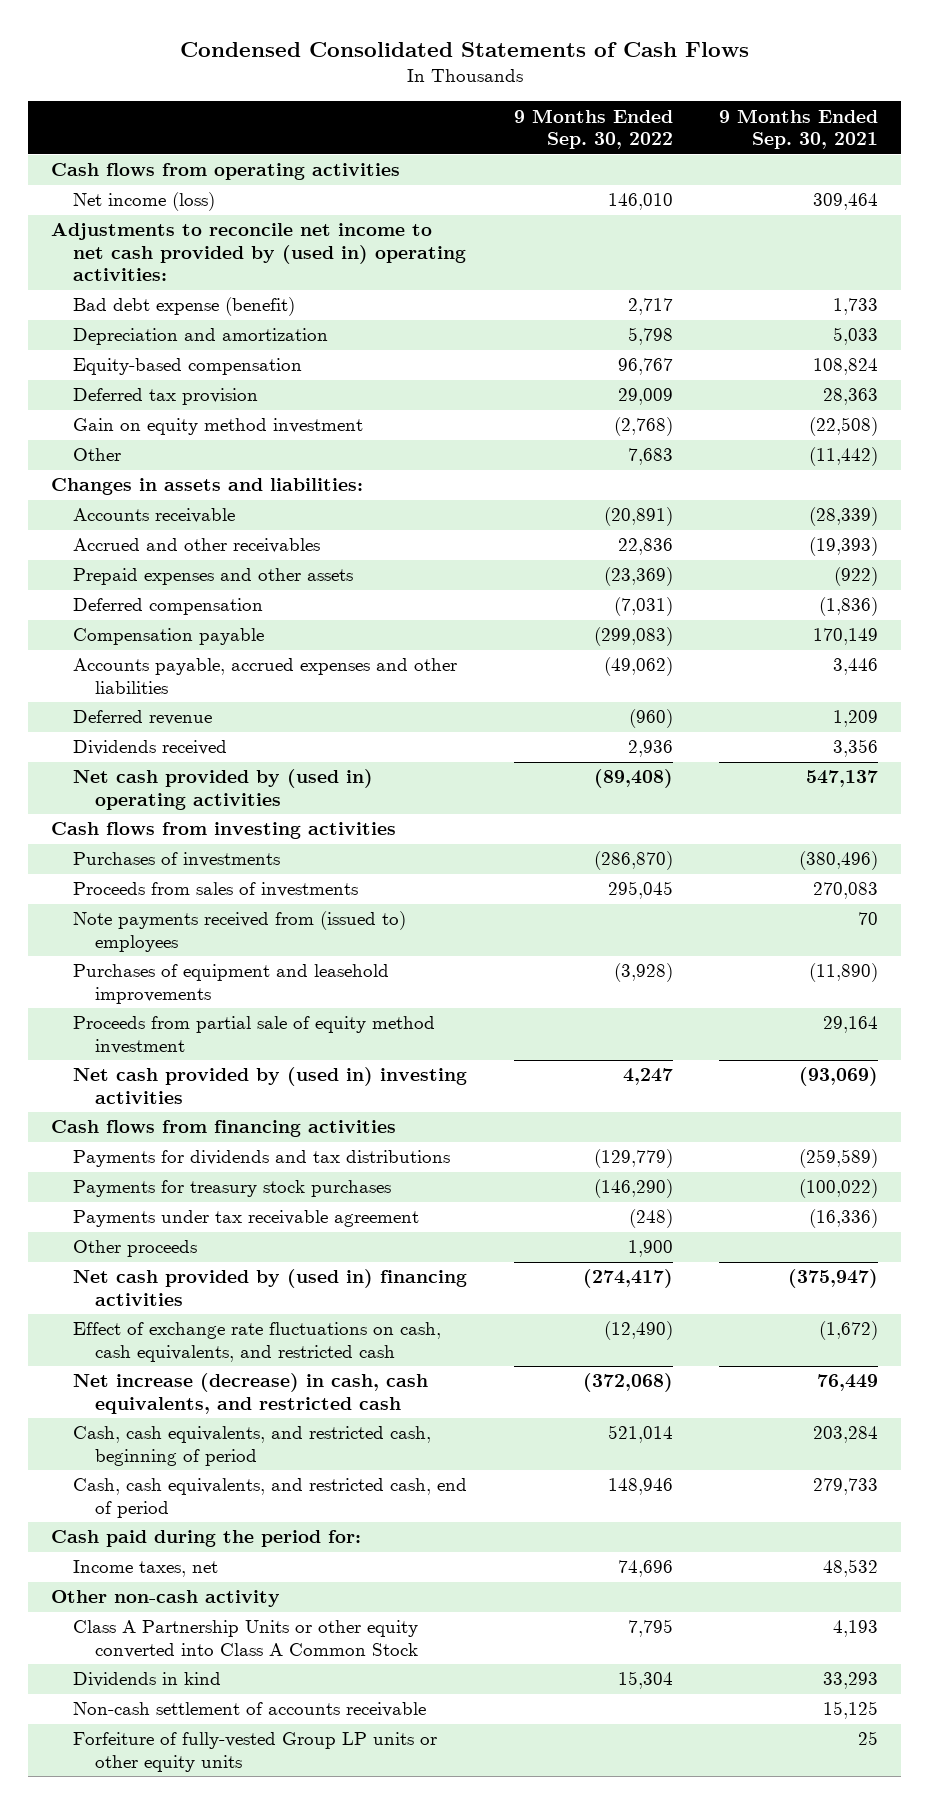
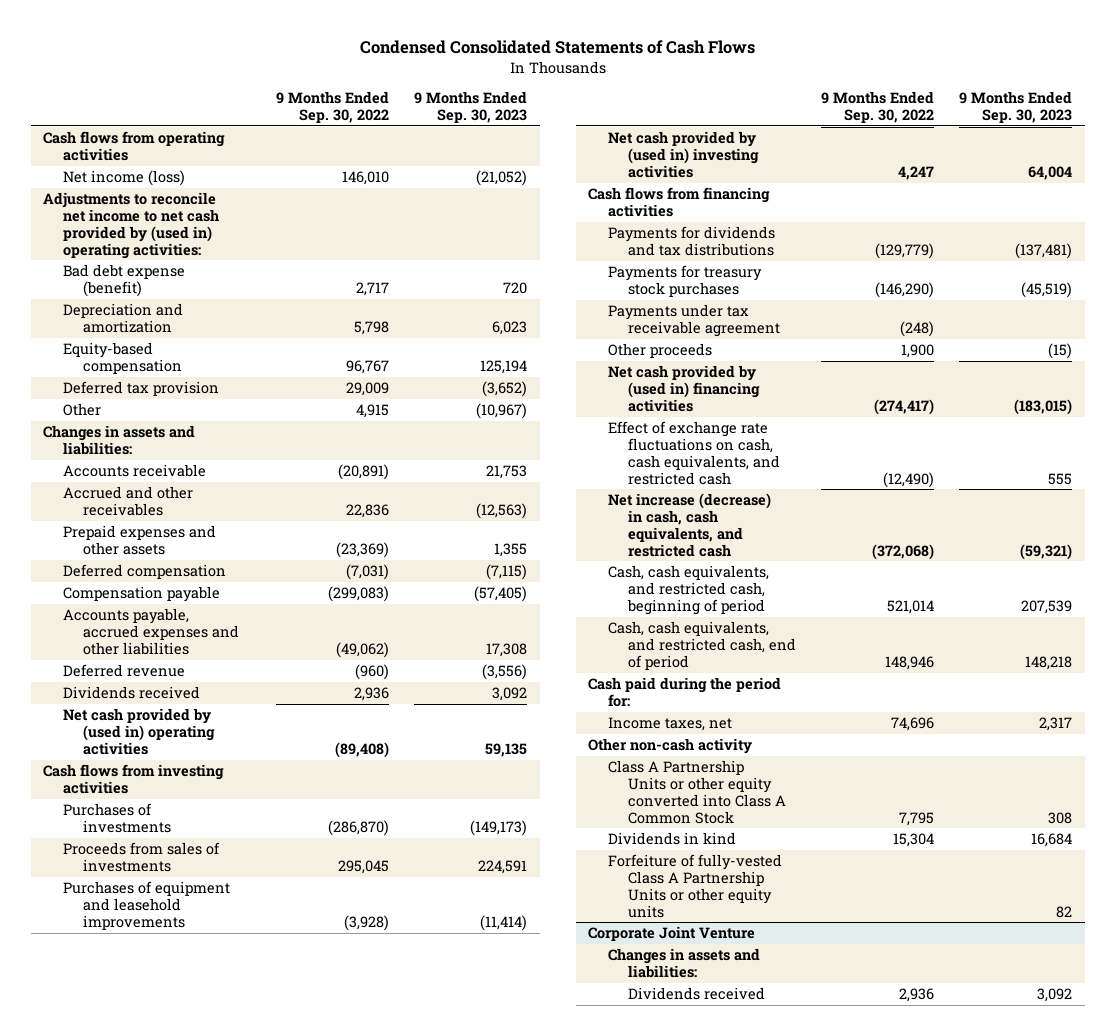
[719,108,879,150] 9 Months Ended Sep. 30, 2021 -> none
none -> [413,91,527,124] 9 Months Ended Sep. 30, 2023
[73,418,364,436] Gain on equity method investment -> none
[627,448,673,466] 7,683 -> [355,404,389,419] 4,915
[73,911,407,952] Note payments received from (issued to) employees -> none
[73,1016,436,1054] Proceeds from partial sale of equity method investment -> none
[73,1702,427,1718] Non-cash settlement of accounts receivable -> none
[73,1732,438,1772] Forfeiture of fully-vested Group LP units or other equity units -> [608,854,783,918] Forfeiture of fully-vested Class A Partnership Units or other equity units
none -> [588,926,756,942] Corporate Joint Venture
none -> [608,948,761,978] Changes in assets and liabilities:
none -> [627,987,765,1001] Dividends received

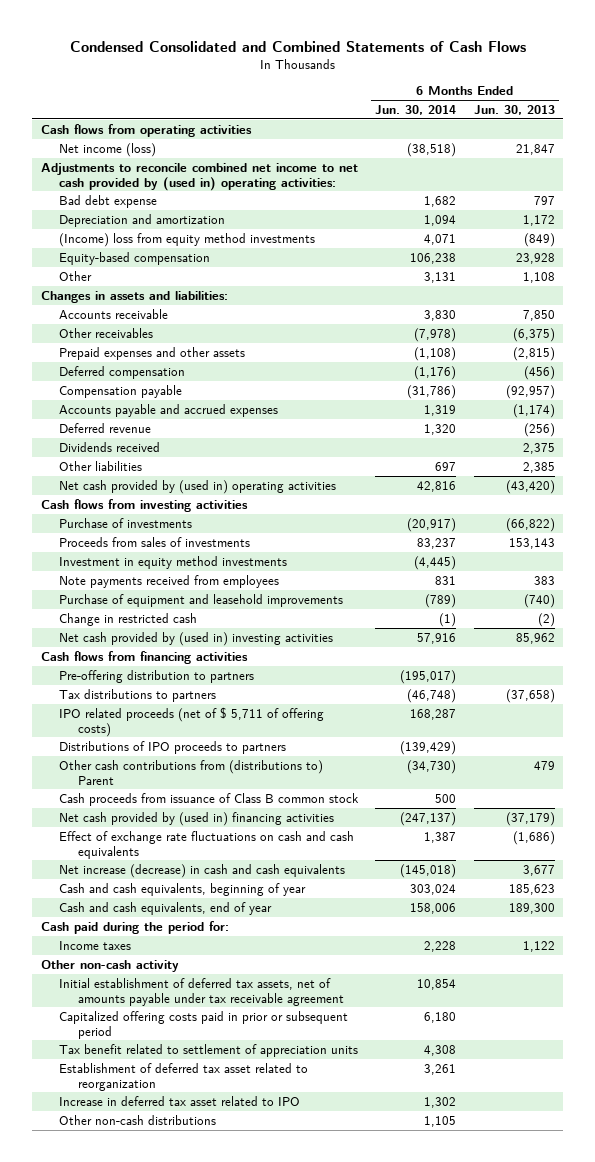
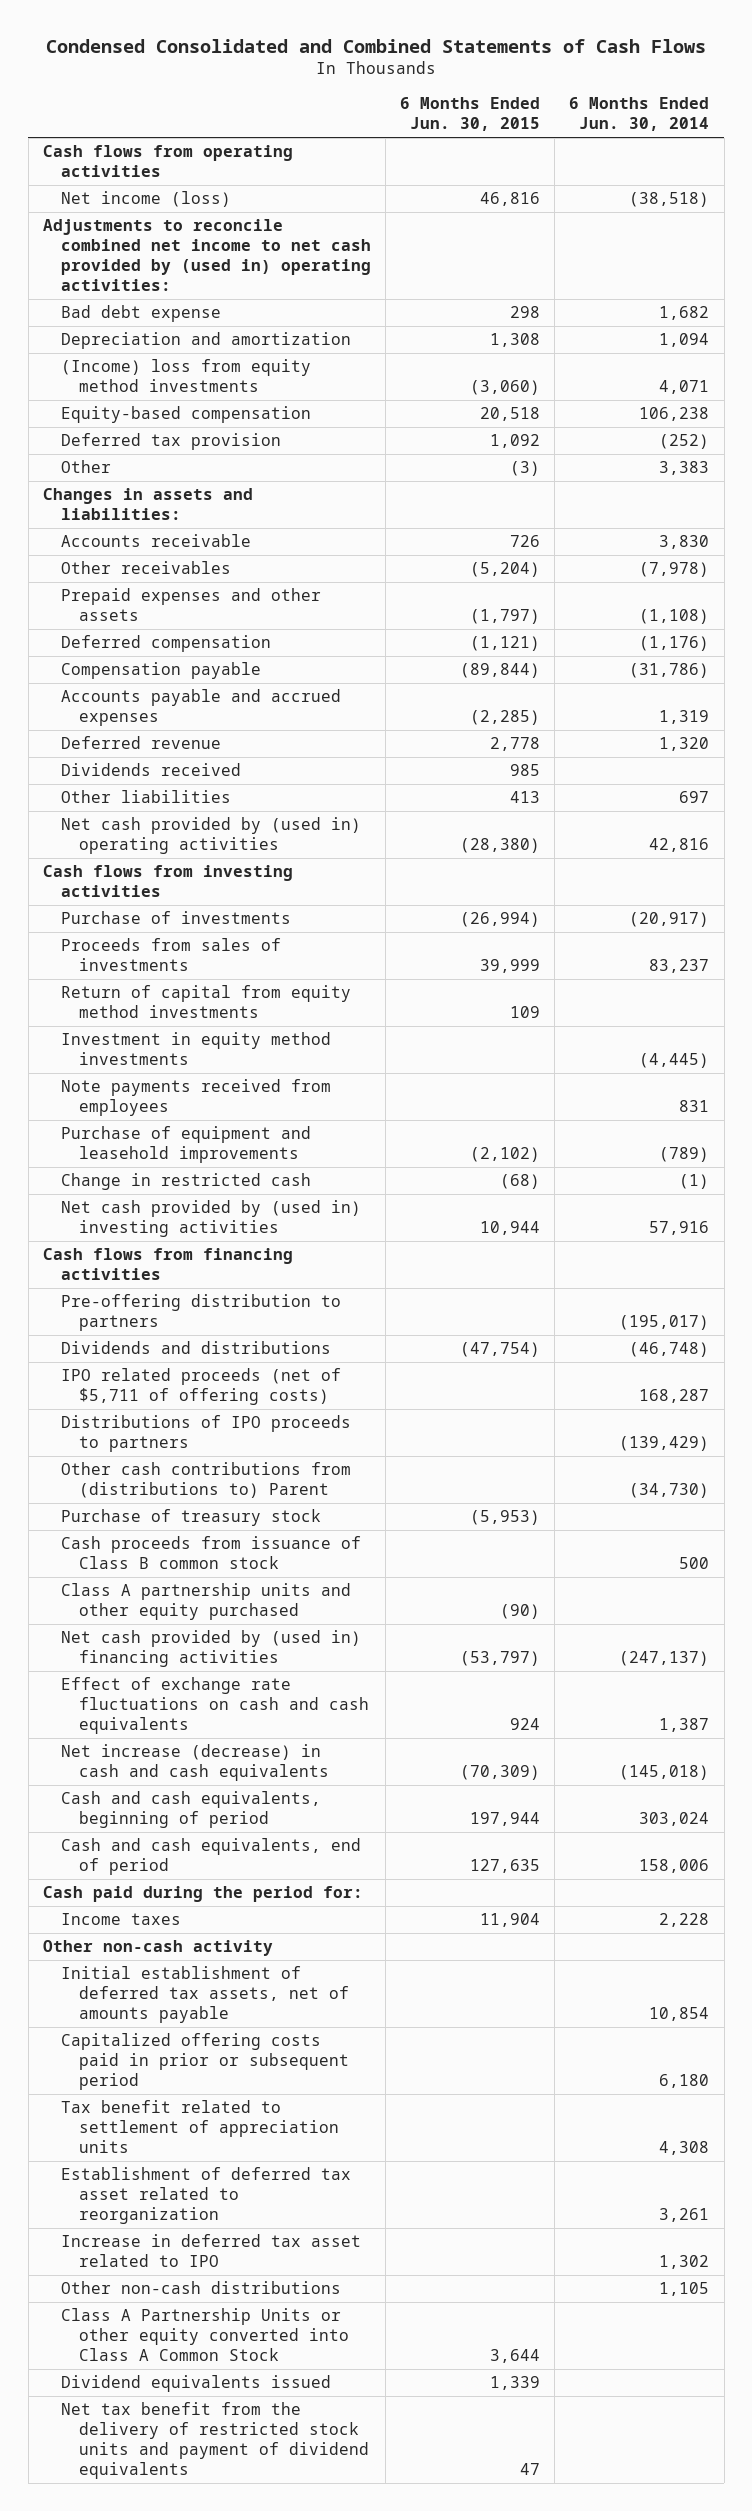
[473,105,555,116] Jun. 30, 2013 -> none
none -> [400,97,541,132] 6 Months Ended Jun. 30, 2015
none -> [60,433,281,451] Deferred tax provision
[424,271,457,283] 3,131 -> [659,461,710,476] 3,383
none -> [60,985,351,1019] Return of capital from equity method investments
[59,688,217,702] Tax distributions to partners -> [60,1341,331,1355] Dividends and distributions
[59,706,325,737] IPO related proceeds (net of $ 5,711 of offering costs) -> [60,1368,341,1406] IPO related proceeds (net of $5,711 of offering costs)
none -> [60,1509,321,1527] Purchase of treasury stock
none -> [60,1583,351,1621] Class A partnership units and other equity purchased
[59,882,307,896] Cash and cash equivalents, beginning of year -> [60,1791,321,1829] Cash and cash equivalents, beginning of period
[59,901,273,915] Cash and cash equivalents, end of year -> [60,1838,361,1876] Cash and cash equivalents, end of period
[59,977,344,1006] Initial establishment of deferred tax assets, net of amounts payable under tax receivable agreement -> [60,1966,349,2024] Initial establishment of deferred tax assets, net of amounts payable
none -> [60,2308,349,2362] Class A Partnership Units or other equity converted into Class A Common Stock
none -> [60,2375,331,2393] Dividend equivalents issued
none -> [60,2402,369,2480] Net tax benefit from the delivery of restricted stock units and payment of dividend equivalents

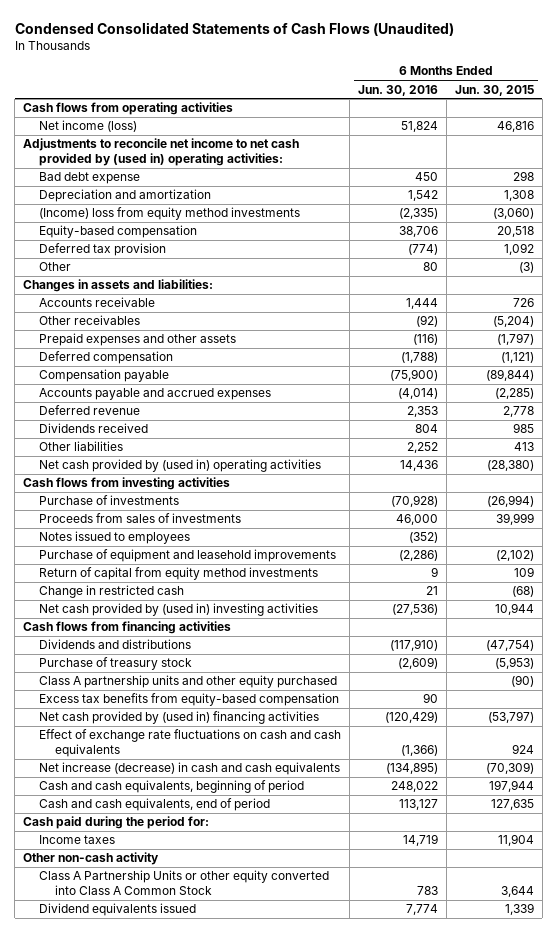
[46,38,707,53] Condensed Consolidated and Combined Statements of Cash Flows -> [14,21,454,36] Condensed Consolidated Statements of Cash Flows (Unaudited)
[569,97,710,132] 6 Months Ended Jun. 30, 2014 -> none
none -> [357,84,438,96] Jun. 30, 2016
[42,219,371,292] Adjustments to reconcile combined net income to net cash provided by (used in) operating activities: -> [23,138,300,167] Adjustments to reconcile net income to net cash provided by (used in) operating activities:
[60,1032,331,1066] Investment in equity method investments -> none
[60,1079,331,1117] Note payments received from employees -> none
none -> [39,531,191,545] Notes issued to employees
[60,985,351,1019] Return of capital from equity method investments -> [39,567,319,581] Return of capital from equity method investments
[60,1294,341,1332] Pre-offering distribution to partners -> none
[60,1368,341,1406] IPO related proceeds (net of $5,711 of offering costs) -> none
[60,1415,351,1453] Distributions of IPO proceeds to partners -> none
[60,1462,351,1499] Other cash contributions from (distributions to) Parent -> none
[60,1536,361,1570] Cash proceeds from issuance of Class B common stock -> none
none -> [39,693,340,707] Excess tax benefits from equity-based compensation
[60,1966,349,2024] Initial establishment of deferred tax assets, net of amounts payable -> none
[60,2033,349,2091] Capitalized offering costs paid in prior or subsequent period -> none
[60,2100,339,2154] Tax benefit related to settlement of appreciation units -> none
[60,2167,351,2225] Establishment of deferred tax asset related to reorganization -> none
[60,2234,361,2268] Increase in deferred tax asset related to IPO -> none
[60,2281,341,2295] Other non-cash distributions -> none
[60,2402,369,2480] Net tax benefit from the delivery of restricted stock units and payment of dividend equivalents -> none

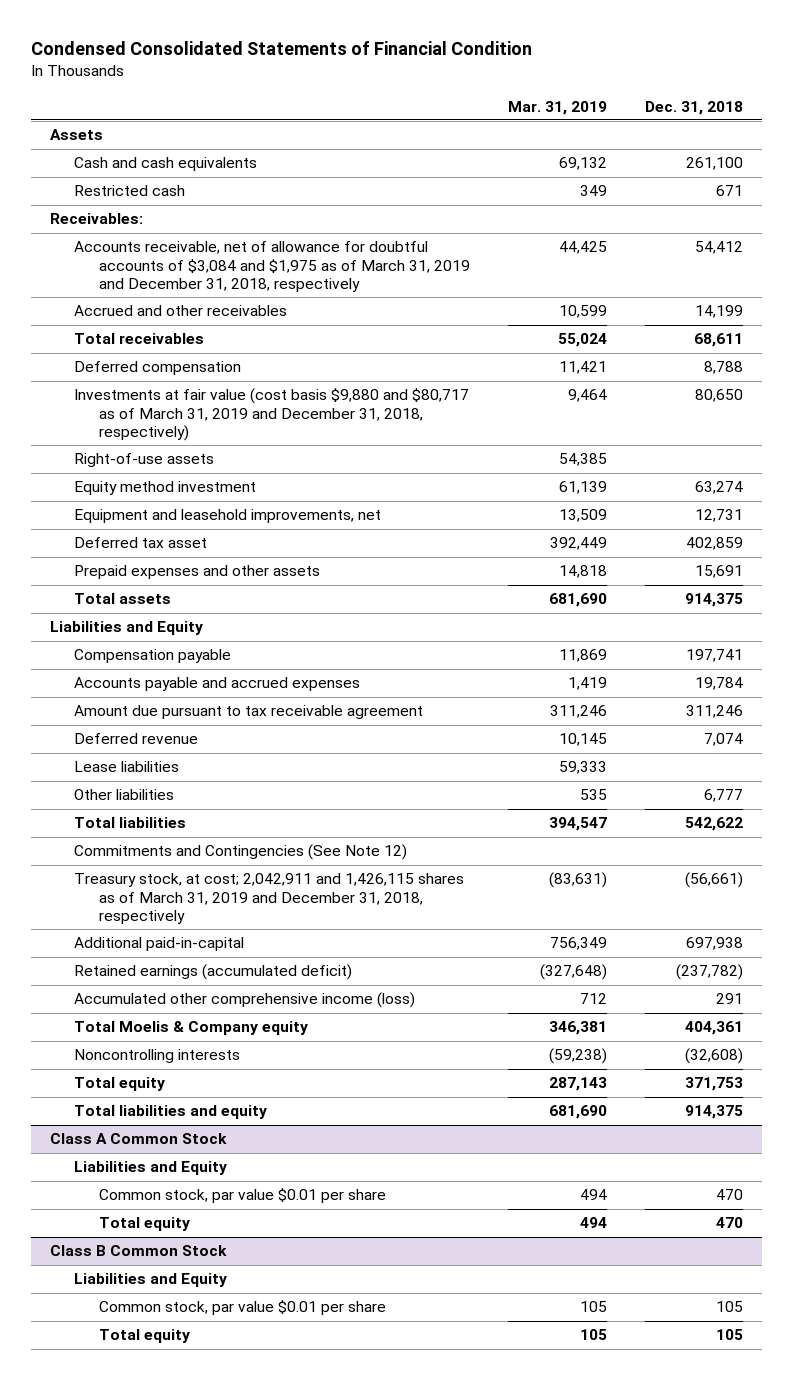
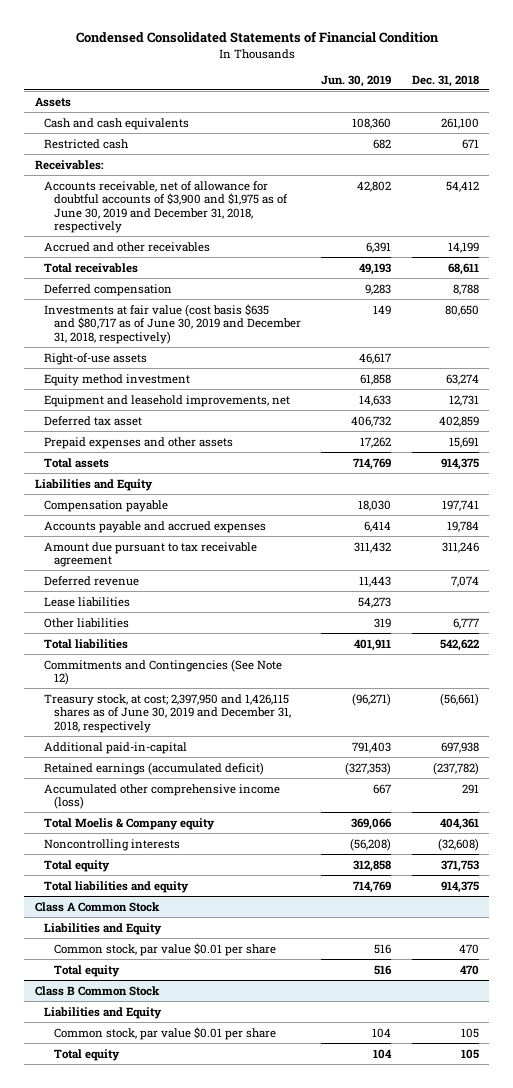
[507,100,607,115] Mar. 31, 2019 -> none
none -> [321,74,392,87] Jun. 30, 2019
[74,241,470,292] Accounts receivable, net of allowance for doubtful accounts of $3,084 and $1,975 as of March 31, 2019 and December 31, 2018, respectively -> [44,180,289,234] Accounts receivable, net of allowance for doubtful accounts of $3,900 and $1,975 as of June 30, 2019 and December 31, 2018, respectively
[74,388,470,441] Investments at fair value (cost basis $9,880 and $80,717 as of March 31, 2019 and December 31, 2018, respectively) -> [44,303,302,344] Investments at fair value (cost basis $635 and $80,717 as of June 30, 2019 and December 31, 2018, respectively)
[74,873,465,924] Treasury stock, at cost; 2,042,911 and 1,426,115 shares as of March 31, 2019 and December 31, 2018, respectively -> [44,693,292,733] Treasury stock, at cost; 2,397,950 and 1,426,115 shares as of June 30, 2019 and December 31, 2018, respectively

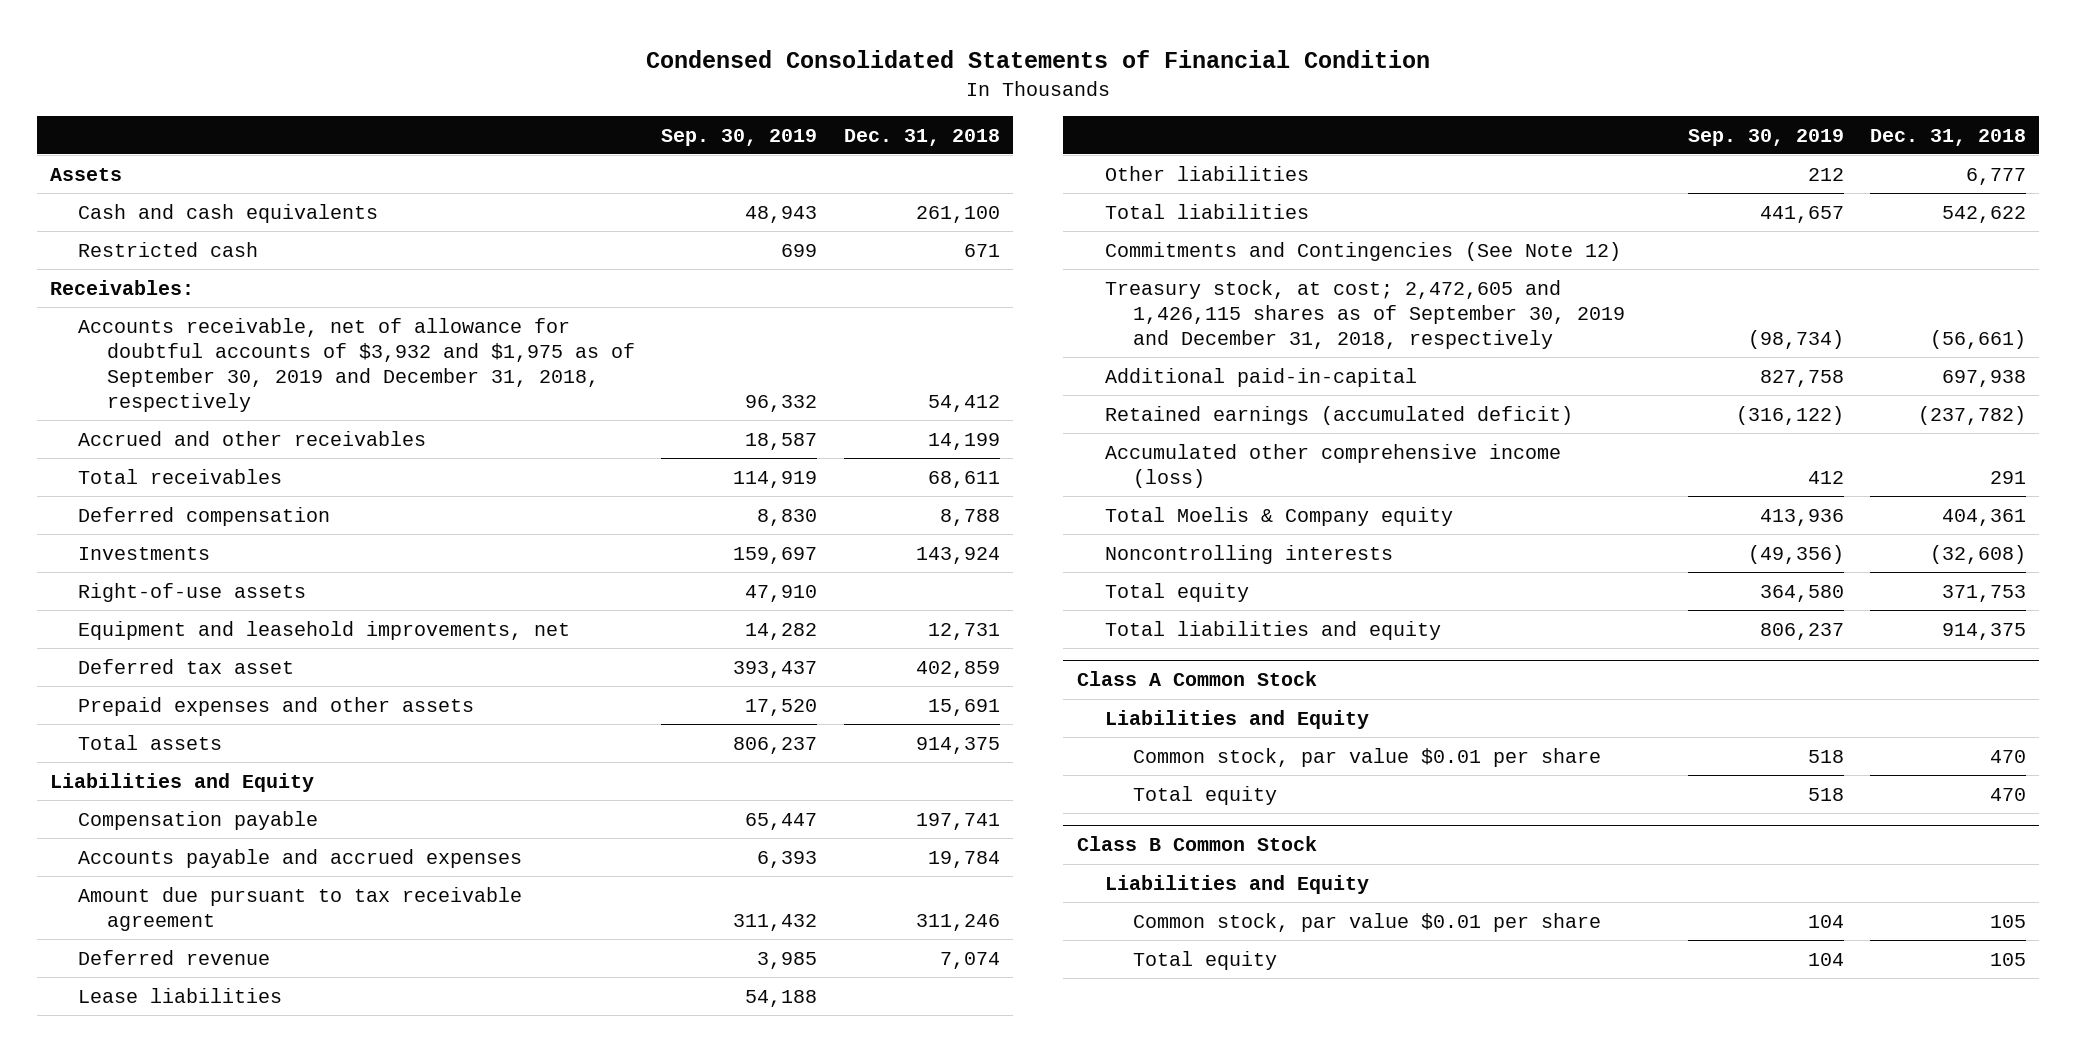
[321,74,392,87] Jun. 30, 2019 -> none
none -> [661,128,818,146] Sep. 30, 2019
[44,180,289,234] Accounts receivable, net of allowance for doubtful accounts of $3,900 and $1,975 as of June 30, 2019 and December 31, 2018, respectively -> [78,317,635,412] Accounts receivable, net of allowance for doubtful accounts of $3,932 and $1,975 as of September 30, 2019 and December 31, 2018, respectively
[44,303,302,344] Investments at fair value (cost basis $635 and $80,717 as of June 30, 2019 and December 31, 2018, respectively) -> none
none -> [78,546,211,560] Investments
[44,373,191,386] Equity method investment -> none
[44,693,292,733] Treasury stock, at cost; 2,397,950 and 1,426,115 shares as of June 30, 2019 and December 31, 2018, respectively -> [1104,279,1626,349] Treasury stock, at cost; 2,472,605 and 1,426,115 shares as of September 30, 2019 and December 31, 2018, respectively

